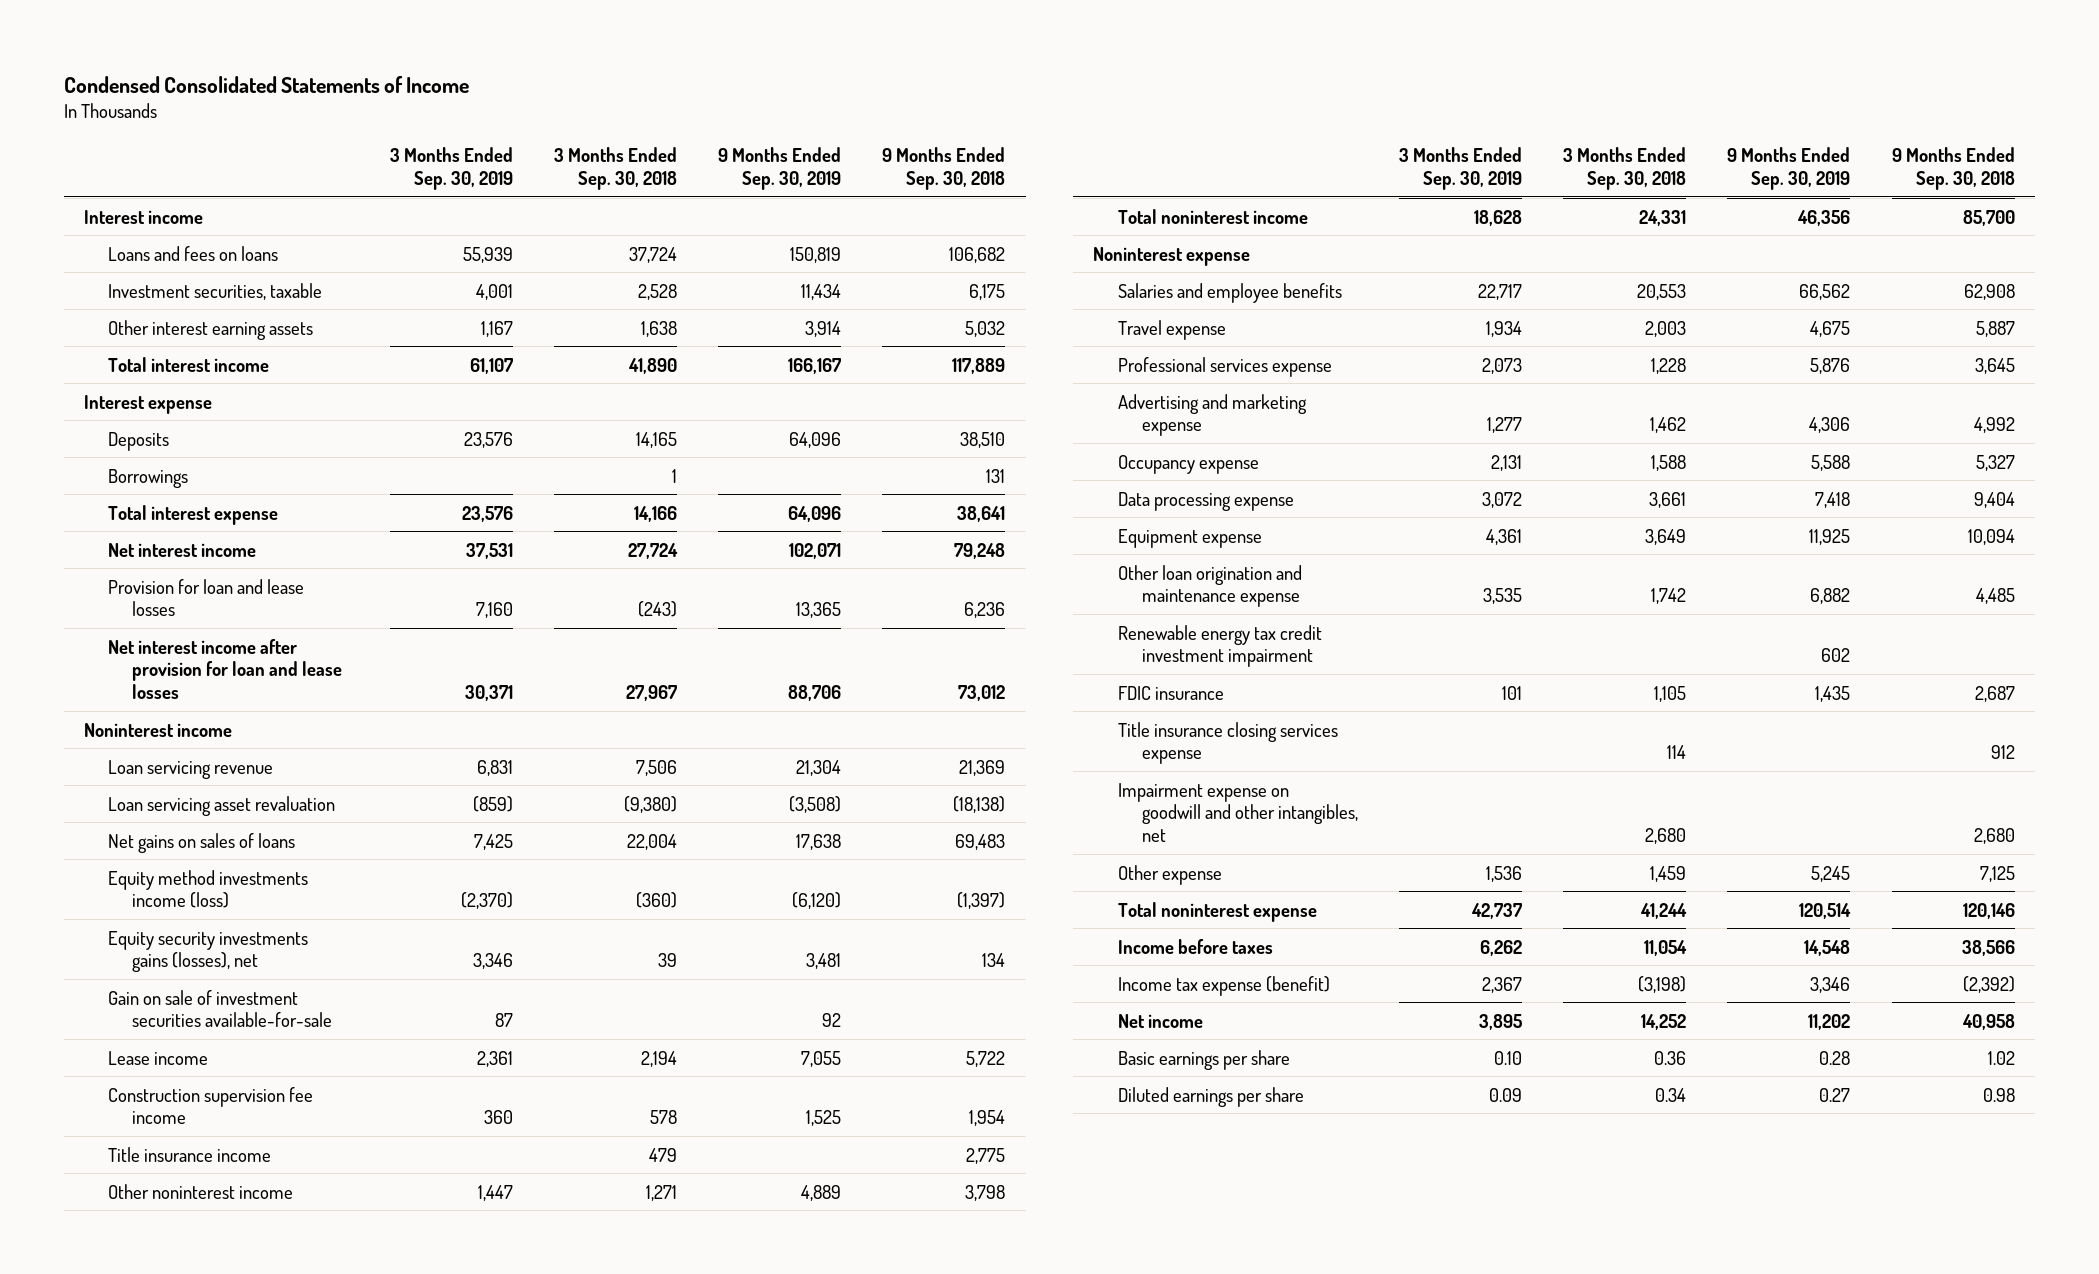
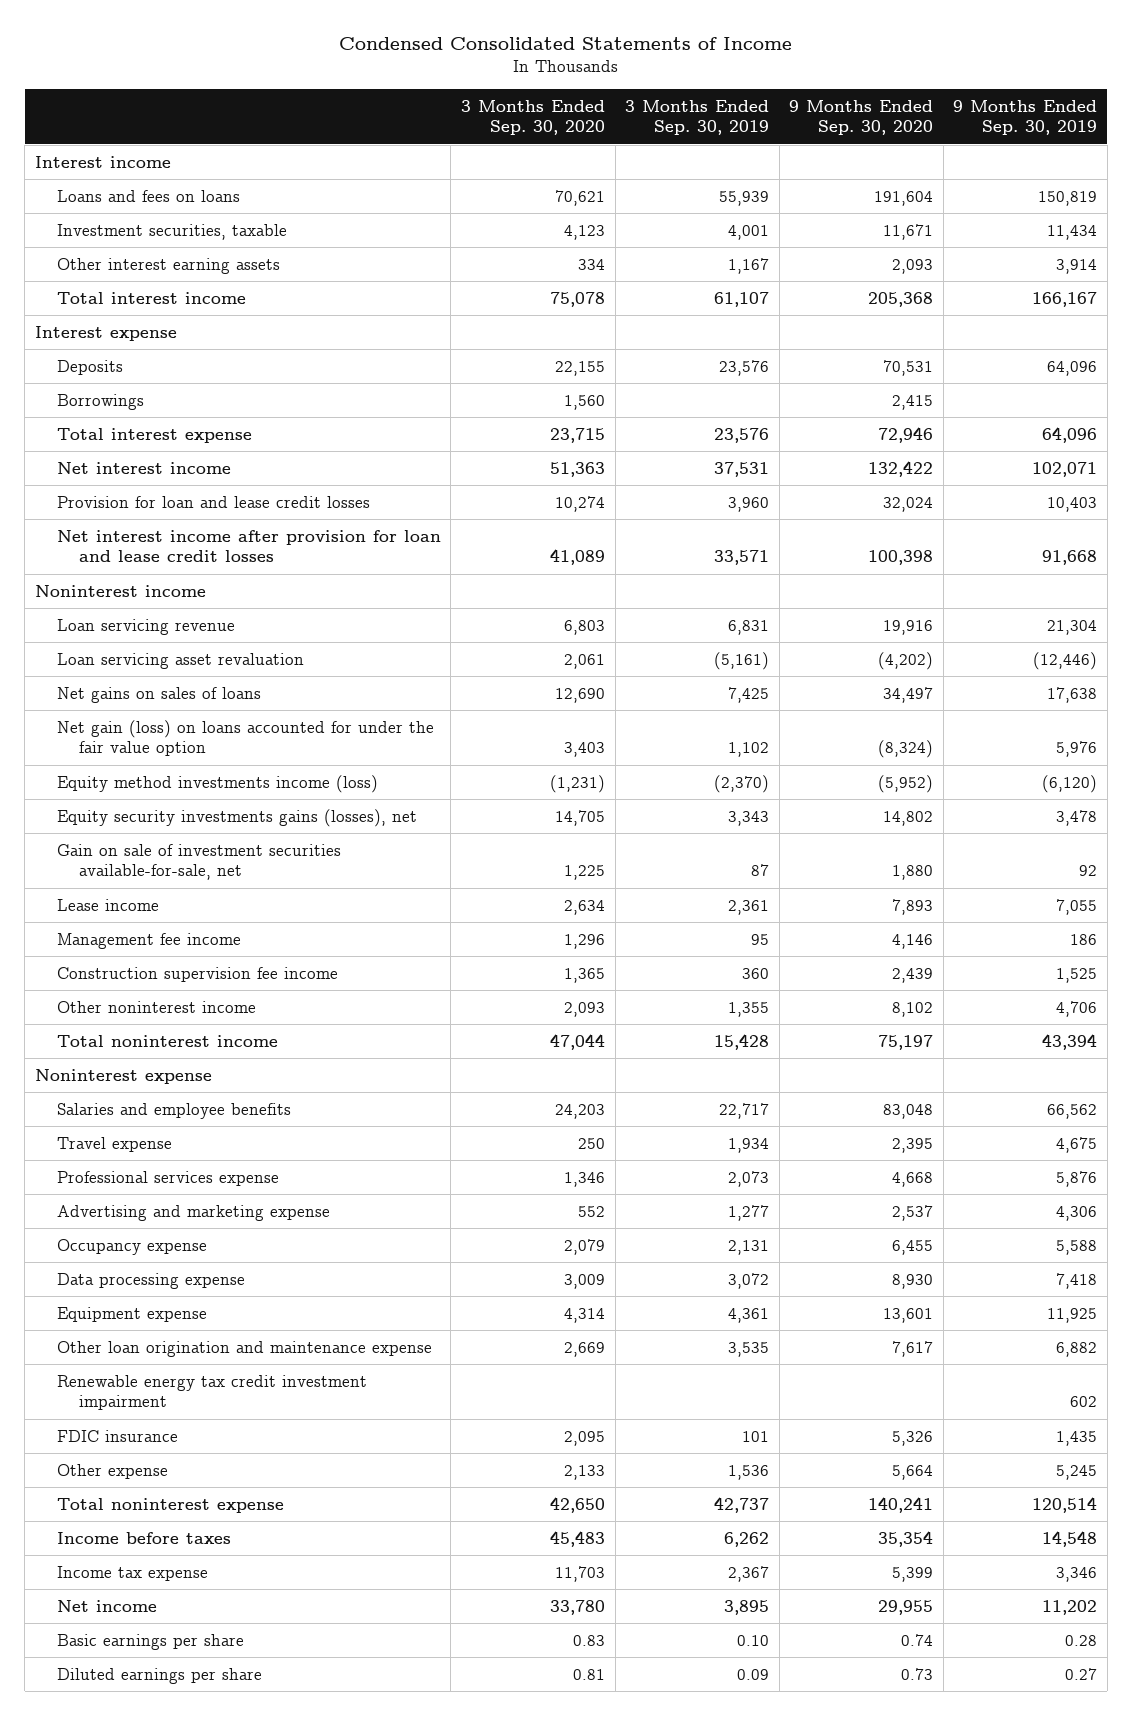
[553,147,677,190] 3 Months Ended Sep. 30, 2018 -> none
[882,147,1006,190] 9 Months Ended Sep. 30, 2018 -> none
none -> [461,99,606,136] 3 Months Ended Sep. 30, 2020
none -> [789,99,934,136] 9 Months Ended Sep. 30, 2020
[108,578,305,617] Provision for loan and lease losses -> [56,495,370,508] Provision for loan and lease credit losses
[475,602,513,619] 7,160 -> [728,496,770,512] 3,960
[796,602,842,619] 13,365 -> [1047,496,1098,512] 10,403
[108,638,343,699] Net interest income after provision for loan and lease losses -> [56,529,441,563] Net interest income after provision for loan and lease credit losses
[464,684,513,701] 30,371 -> [714,550,770,566] 33,571
[788,684,842,701] 88,706 -> [1042,550,1098,566] 91,668
[472,795,513,812] (859) -> [714,651,770,670] (5,161)
[789,795,842,813] (3,508) -> [1033,651,1098,670] (12,446)
none -> [56,719,434,757] Net gain (loss) on loans accounted for under the fair value option
[472,953,513,970] 3,346 -> [728,810,770,826] 3,343
[806,953,842,970] 3,481 -> [1056,809,1098,826] 3,478
[108,989,333,1028] Gain on sale of investment securities available-for-sale -> [56,843,341,881] Gain on sale of investment securities available-for-sale, net
none -> [56,932,241,949] Management fee income
[108,1146,272,1162] Title insurance income -> none
[477,1184,513,1201] 1,447 -> [728,1001,770,1017] 1,355
[801,1184,842,1201] 4,889 -> [1056,1000,1098,1017] 4,706
[1473,209,1522,226] 18,628 -> [714,1033,770,1050] 15,428
[1797,209,1851,226] 46,356 -> [1042,1033,1098,1050] 43,394
[1117,721,1338,765] Title insurance closing services expense -> none
[1117,782,1358,842] Impairment expense on goodwill and other intangibles, net -> none
[1117,975,1330,996] Income tax expense (benefit) -> [56,1565,208,1581] Income tax expense

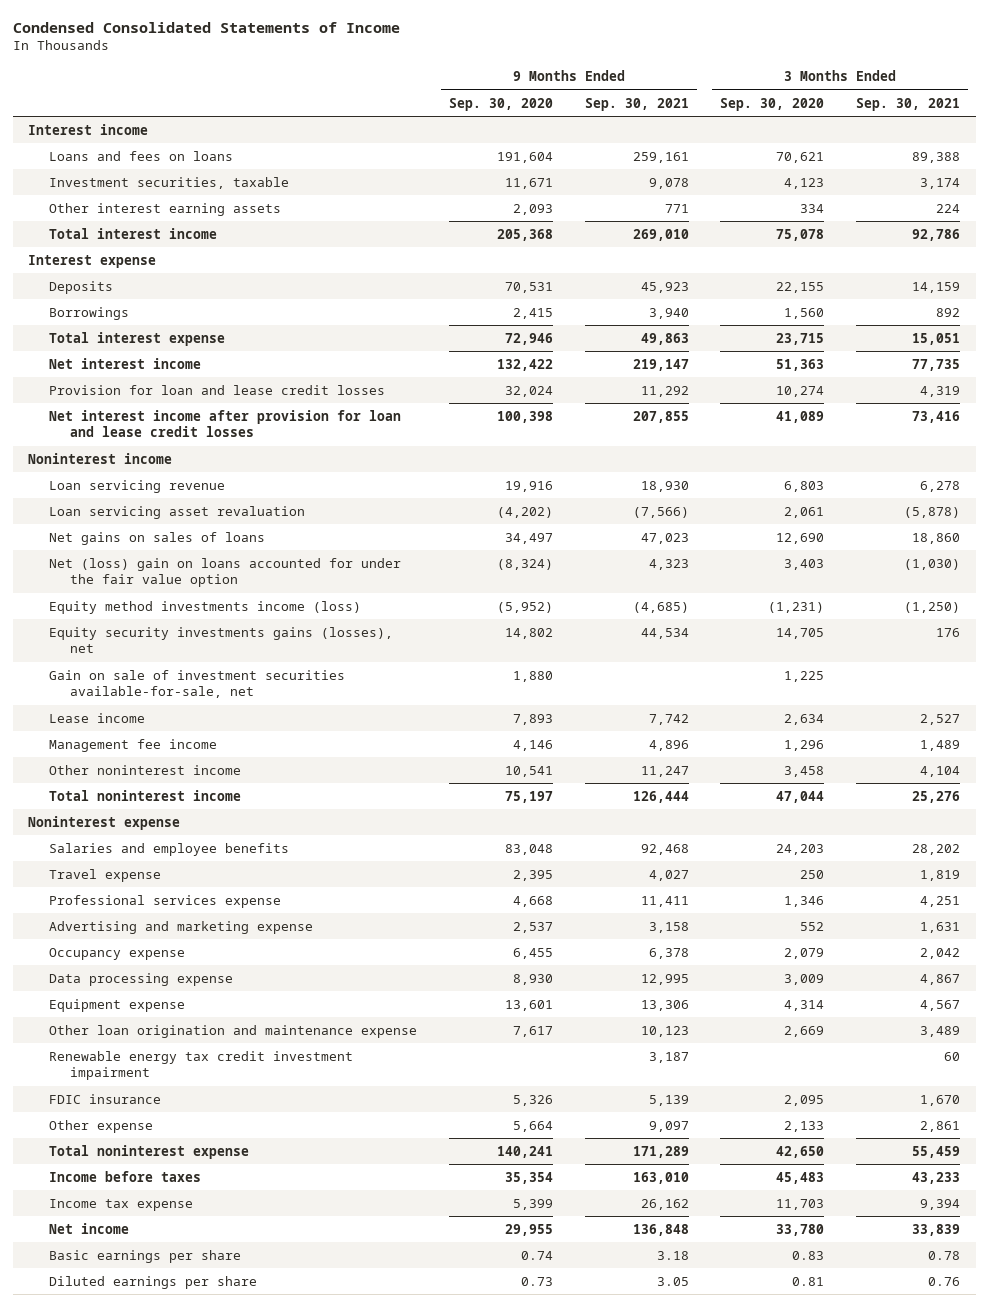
[625,99,770,136] 3 Months Ended Sep. 30, 2019 -> none
[953,99,1098,136] 9 Months Ended Sep. 30, 2019 -> none
none -> [584,97,689,111] Sep. 30, 2021
none -> [855,97,960,111] Sep. 30, 2021
[56,719,434,757] Net gain (loss) on loans accounted for under the fair value option -> [49,557,402,588] Net (loss) gain on loans accounted for under the fair value option
[56,966,338,982] Construction supervision fee income -> none
[564,1001,606,1017] 2,093 -> [784,765,825,777] 3,458
[892,1001,934,1017] 8,102 -> [504,765,553,777] 10,541

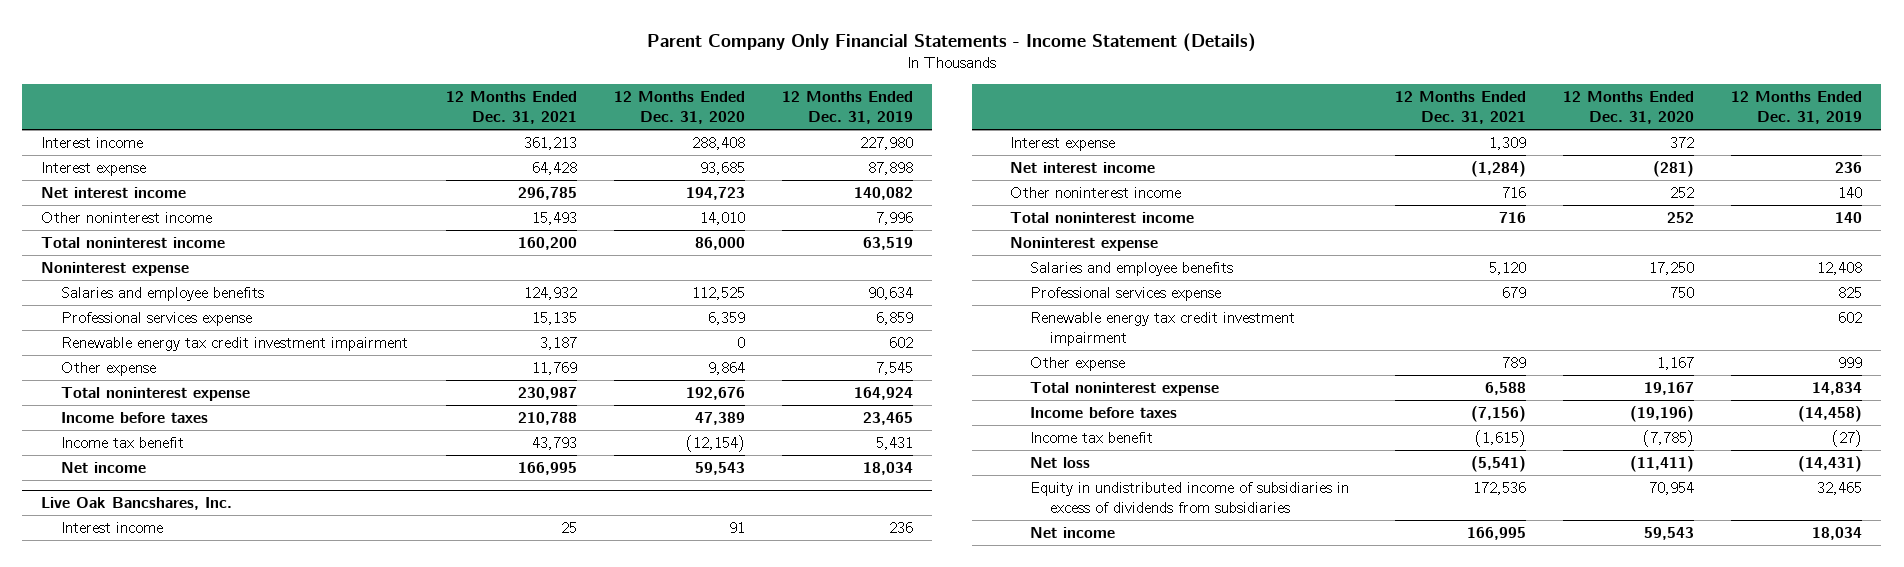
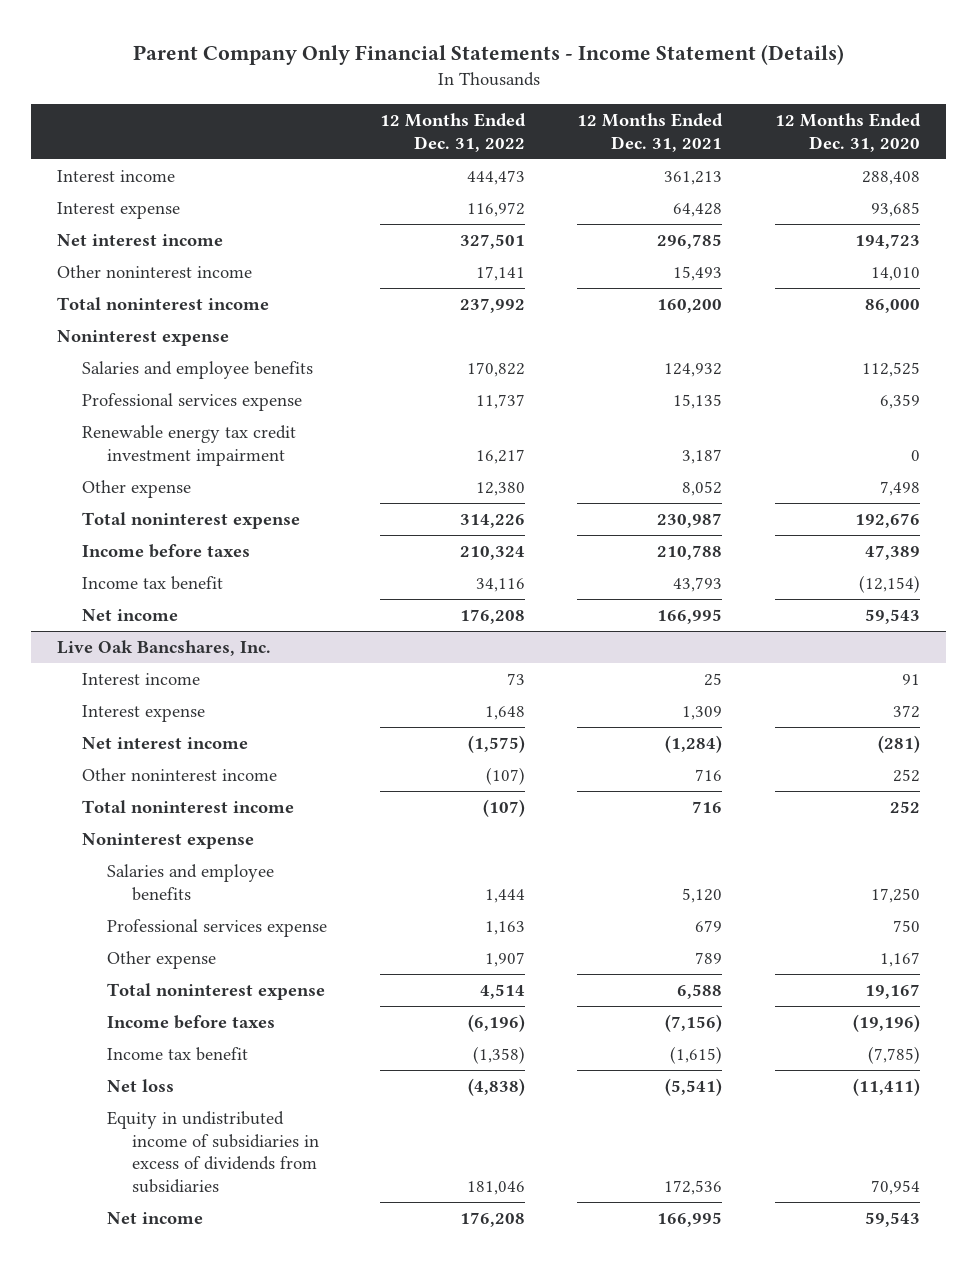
[782,91,914,125] 12 Months Ended Dec. 31, 2019 -> none
none -> [379,112,526,152] 12 Months Ended Dec. 31, 2022
[531,362,577,376] 11,769 -> [682,481,723,497] 8,052
[708,362,746,376] 9,864 -> [879,481,920,497] 7,498
[1030,312,1296,347] Renewable energy tax credit investment impairment -> none

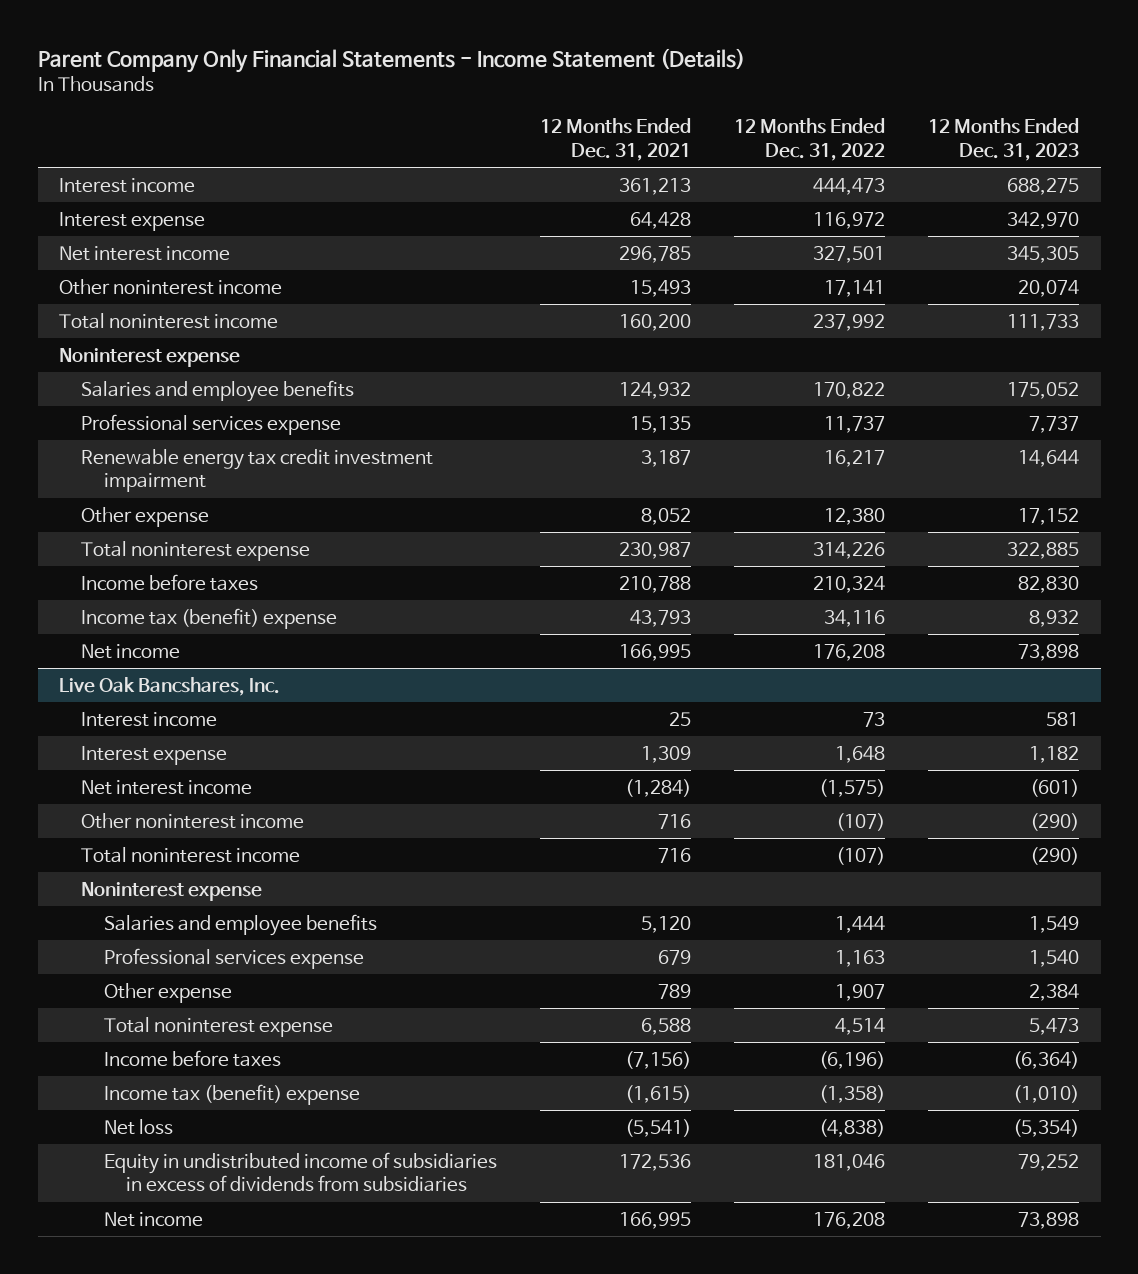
[774,112,921,152] 12 Months Ended Dec. 31, 2020 -> none
none -> [928,118,1080,161] 12 Months Ended Dec. 31, 2023
[82,576,224,591] Income tax benefit -> [81,607,338,629] Income tax (benefit) expense
[107,1047,249,1062] Income tax benefit -> [103,1083,360,1105] Income tax (benefit) expense

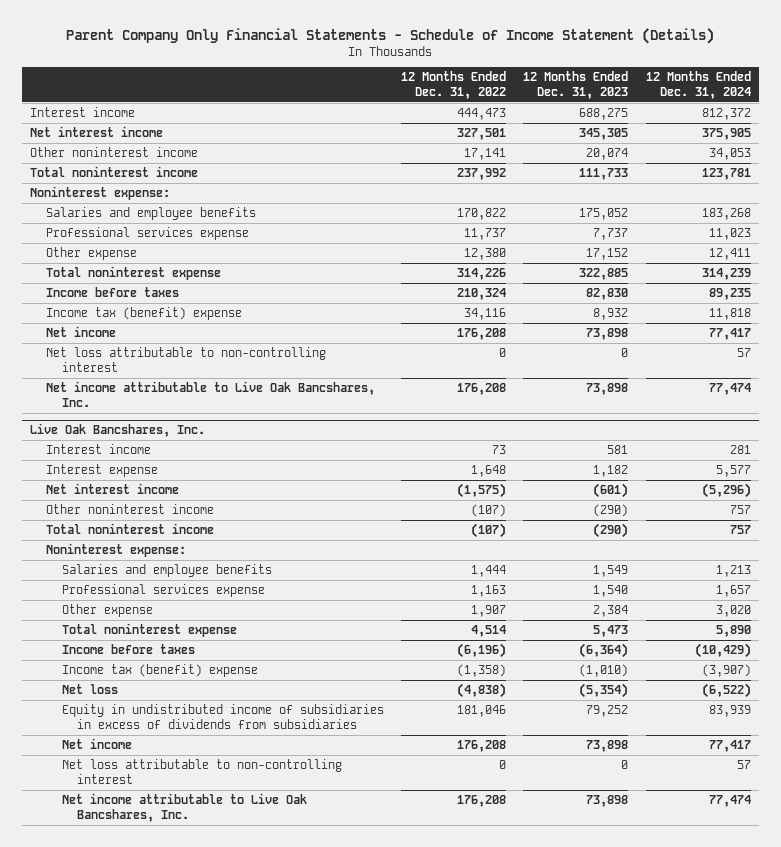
[37,48,745,74] Parent Company Only Financial Statements - Income Statement (Details) -> [66,27,715,44] Parent Company Only Financial Statements - Schedule of Income Statement (Details)
[539,118,691,161] 12 Months Ended Dec. 31, 2021 -> none
none -> [645,71,751,100] 12 Months Ended Dec. 31, 2024
[59,211,206,231] Interest expense -> none
[59,347,241,367] Noninterest expense -> [30,185,171,200] Noninterest expense:
[81,448,434,493] Renewable energy tax credit investment impairment -> none
none -> [45,346,326,372] Net loss attributable to non-controlling interest
none -> [45,380,375,407] Net income attributable to Live Oak Bancshares, Inc.
[81,881,263,901] Noninterest expense -> [45,542,186,557] Noninterest expense:
none -> [61,758,342,784] Net loss attributable to non-controlling interest
none -> [61,792,307,822] Net income attributable to Live Oak Bancshares, Inc.

